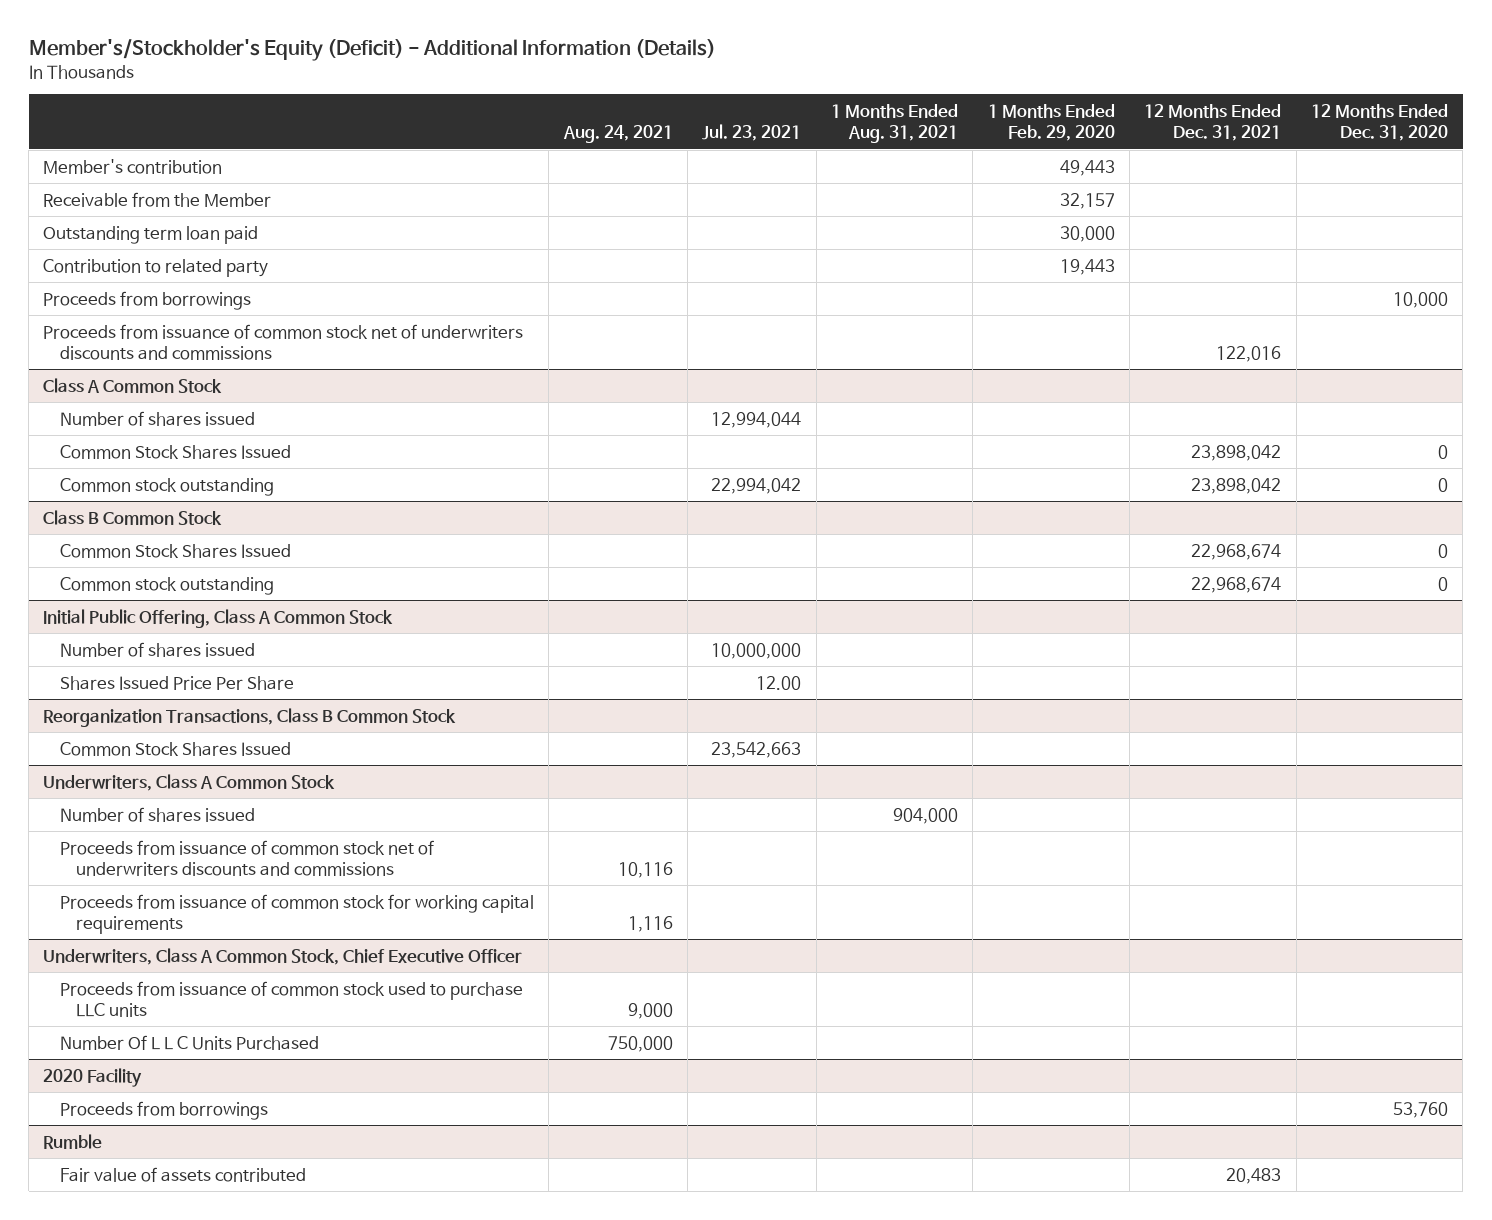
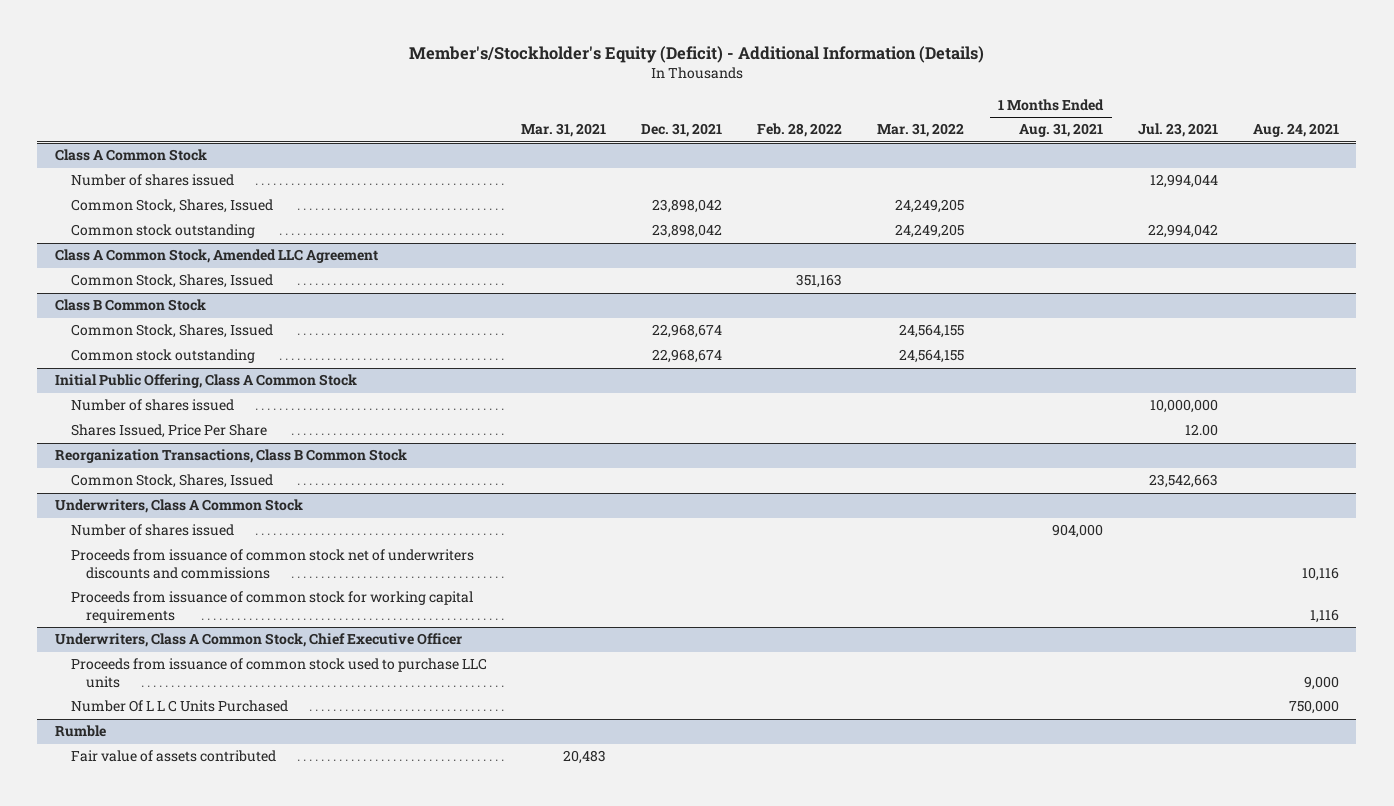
[987,103,1115,142] 1 Months Ended Feb. 29, 2020 -> none
[1144,103,1282,142] 12 Months Ended Dec. 31, 2021 -> none
[1311,103,1449,142] 12 Months Ended Dec. 31, 2020 -> none
none -> [521,123,607,138] Mar. 31, 2021
none -> [641,123,723,138] Dec. 31, 2021
none -> [756,123,842,138] Feb. 28, 2022
none -> [876,123,964,138] Mar. 31, 2022
[43,158,223,174] Member's contribution -> none
[43,191,272,207] Receivable from the Member -> none
[43,225,259,244] Outstanding term loan paid -> none
[43,258,269,277] Contribution to related party -> none
[43,290,252,310] Proceeds from borrowings -> none
[43,323,524,360] Proceeds from issuance of common stock net of underwriters discounts and commissions -> none
[59,444,291,459] Common Stock Shares Issued -> [70,199,273,214] Common Stock, Shares, Issued
none -> [54,249,378,264] Class A Common Stock, Amended LLC Agreement
none -> [70,274,273,289] Common Stock, Shares, Issued
[59,543,291,558] Common Stock Shares Issued -> [70,324,273,339] Common Stock, Shares, Issued
[59,675,294,690] Shares Issued Price Per Share -> [70,424,267,439] Shares Issued, Price Per Share
[59,741,291,756] Common Stock Shares Issued -> [70,474,273,489] Common Stock, Shares, Issued
[43,1067,143,1087] 2020 Facility -> none
[59,1100,268,1120] Proceeds from borrowings -> none

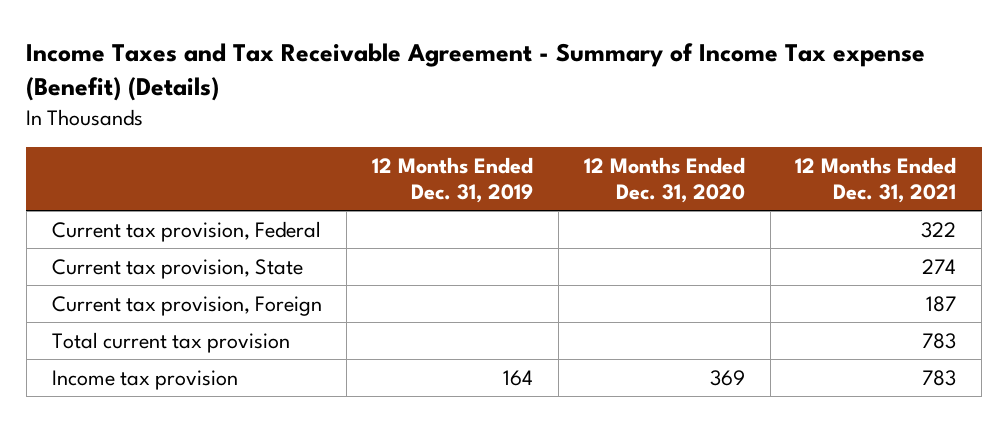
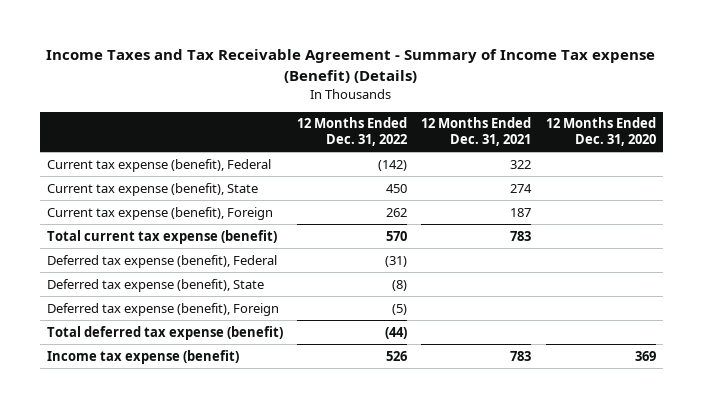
[372,157,534,204] 12 Months Ended Dec. 31, 2019 -> none
none -> [297,117,408,147] 12 Months Ended Dec. 31, 2022
[51,220,321,242] Current tax provision, Federal -> [47,158,272,172] Current tax expense (benefit), Federal
[51,258,303,279] Current tax provision, State -> [47,182,259,196] Current tax expense (benefit), State
[51,295,322,316] Current tax provision, Foreign -> [47,206,274,220] Current tax expense (benefit), Foreign
[51,331,290,353] Total current tax provision -> [47,229,278,244] Total current tax expense (benefit)
none -> [47,254,278,268] Deferred tax expense (benefit), Federal
none -> [47,278,265,292] Deferred tax expense (benefit), State
none -> [47,302,280,316] Deferred tax expense (benefit), Foreign
none -> [47,325,284,340] Total deferred tax expense (benefit)
[51,369,238,390] Income tax provision -> [47,349,240,364] Income tax expense (benefit)

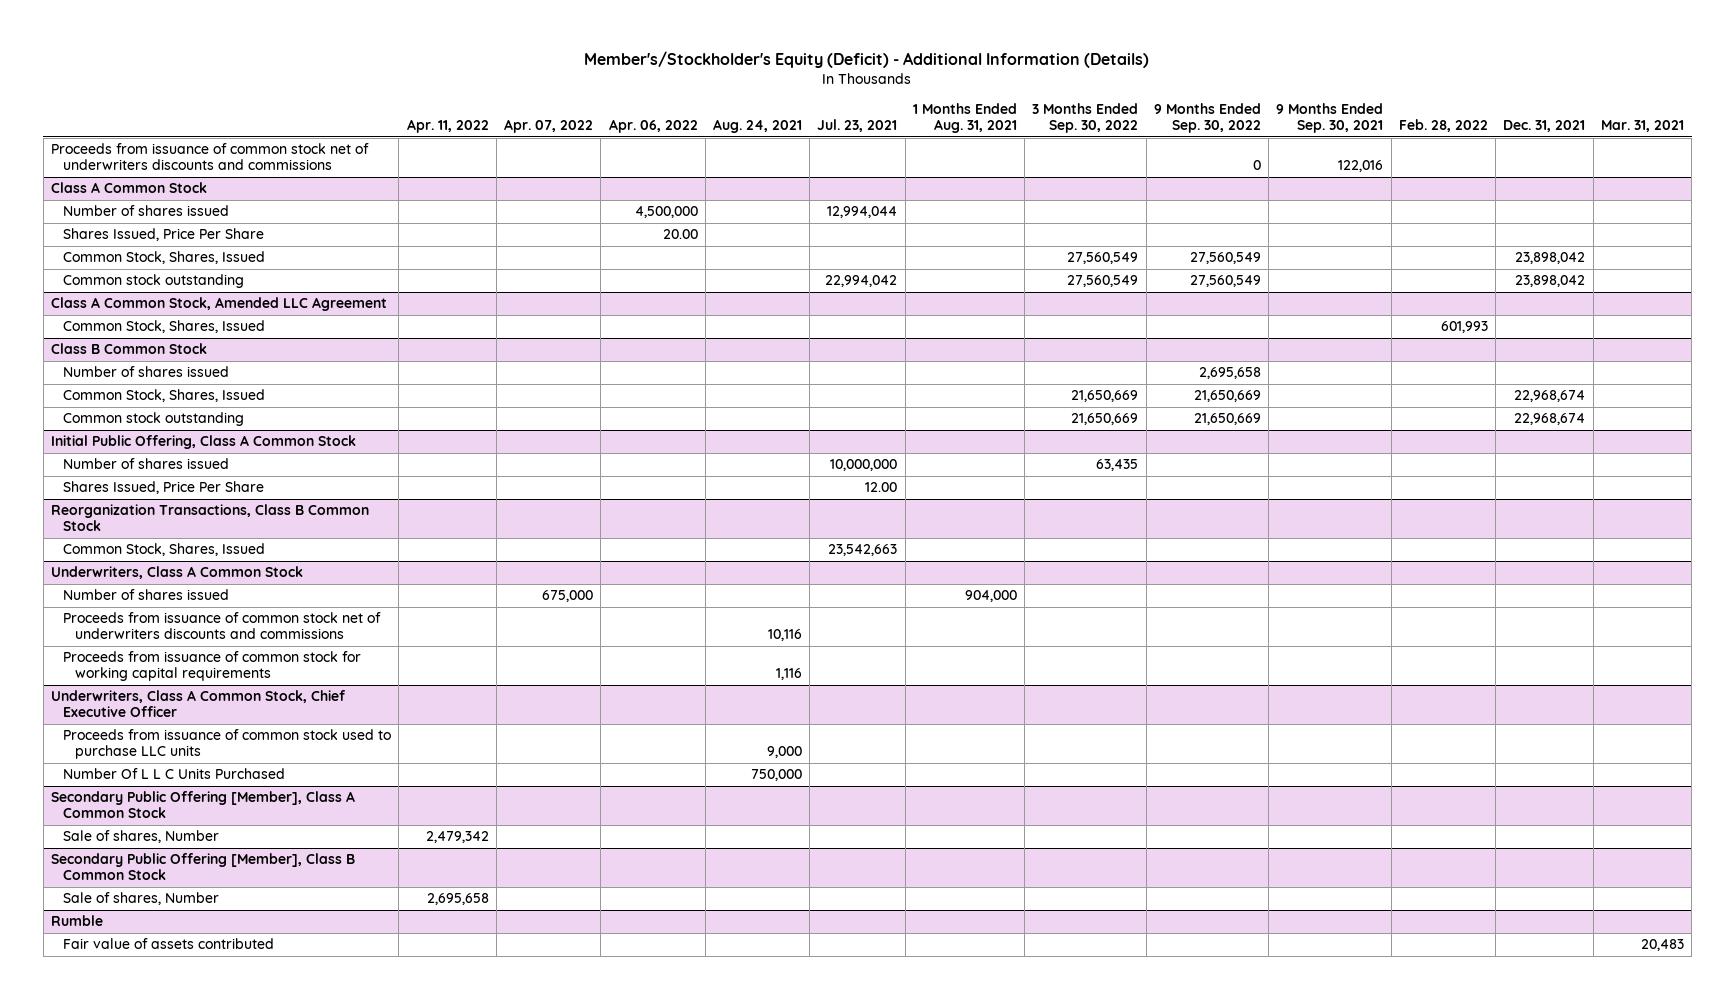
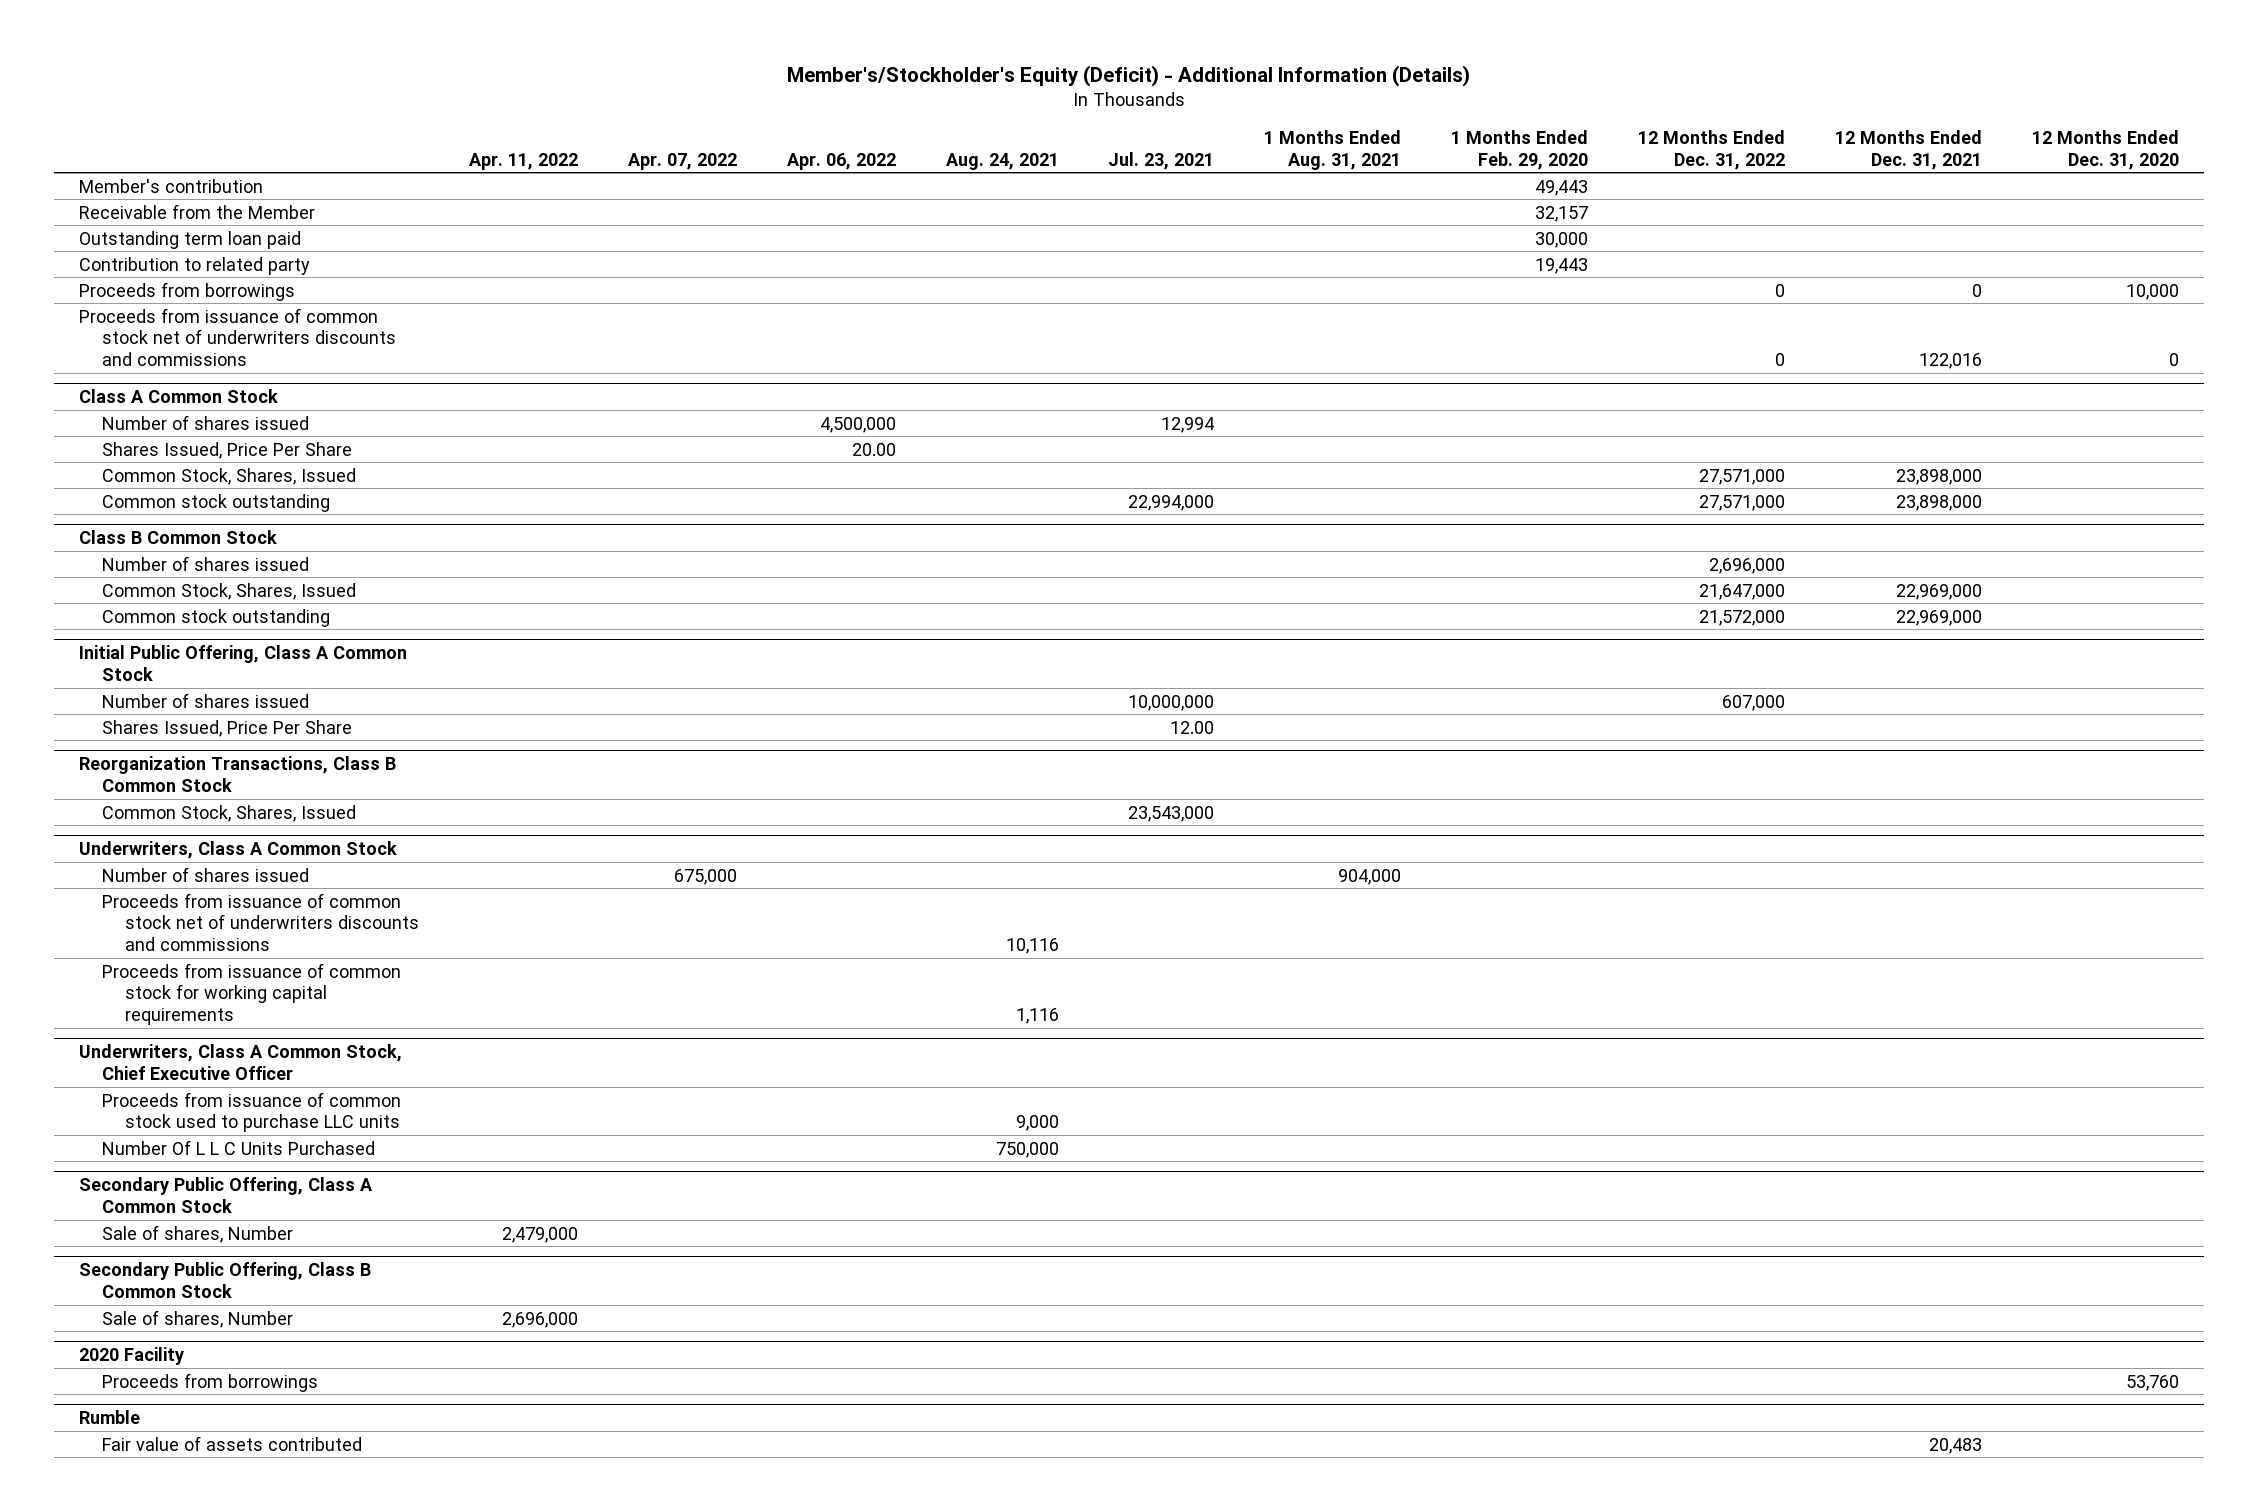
[1032,103,1139,134] 3 Months Ended Sep. 30, 2022 -> none
[1153,103,1261,134] 9 Months Ended Sep. 30, 2022 -> none
[1276,103,1384,134] 9 Months Ended Sep. 30, 2021 -> none
[1398,119,1488,133] Feb. 28, 2022 -> none
[1503,120,1586,133] Dec. 31, 2021 -> none
[1600,120,1684,133] Mar. 31, 2021 -> none
none -> [1451,130,1589,170] 1 Months Ended Feb. 29, 2020
none -> [1637,130,1785,170] 12 Months Ended Dec. 31, 2022
none -> [1834,130,1982,170] 12 Months Ended Dec. 31, 2021
none -> [2031,130,2179,170] 12 Months Ended Dec. 31, 2020
none -> [79,178,264,193] Member's contribution
none -> [79,203,316,219] Receivable from the Member
none -> [79,230,302,249] Outstanding term loan paid
none -> [79,256,311,275] Contribution to related party
none -> [79,281,296,301] Proceeds from borrowings
[827,206,898,219] 12,994,044 -> [1161,416,1215,433] 12,994
[51,297,388,312] Class A Common Stock, Amended LLC Agreement -> none
[63,320,266,334] Common Stock, Shares, Issued -> none
[825,275,898,288] 22,994,042 -> [1128,494,1215,511] 22,994,000
[828,544,898,557] 23,542,663 -> [1128,805,1215,822] 23,543,000
[51,791,356,819] Secondary Public Offering [Member], Class A Common Stock -> [79,1177,374,1214] Secondary Public Offering, Class A Common Stock
[425,831,489,844] 2,479,342 -> [501,1226,578,1243] 2,479,000
[51,853,356,881] Secondary Public Offering [Member], Class B Common Stock -> [79,1262,372,1299] Secondary Public Offering, Class B Common Stock
[426,893,489,906] 2,695,658 -> [501,1311,578,1328] 2,696,000
none -> [79,1347,185,1366] 2020 Facility
none -> [102,1372,319,1392] Proceeds from borrowings

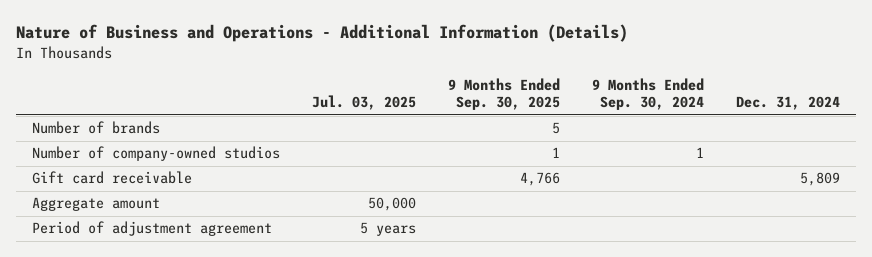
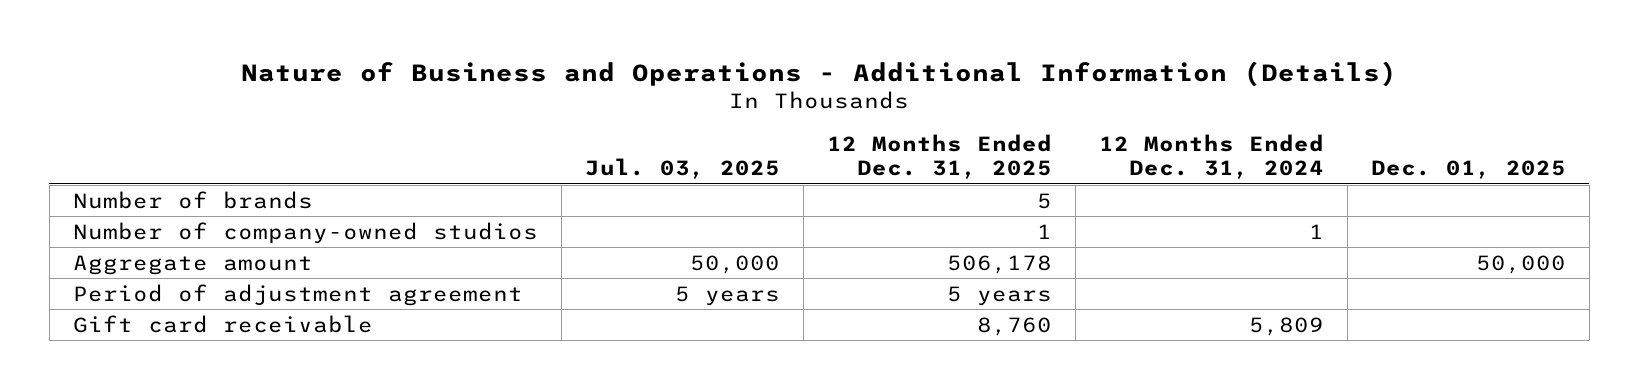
[448,77,561,111] 9 Months Ended Sep. 30, 2025 -> none
[592,77,705,111] 9 Months Ended Sep. 30, 2024 -> none
[736,96,841,111] Dec. 31, 2024 -> none
none -> [826,134,1052,180] 12 Months Ended Dec. 31, 2025
none -> [1098,134,1324,180] 12 Months Ended Dec. 31, 2024
none -> [1370,160,1566,180] Dec. 01, 2025
[32,171,193,185] Gift card receivable -> [72,314,373,333] Gift card receivable

